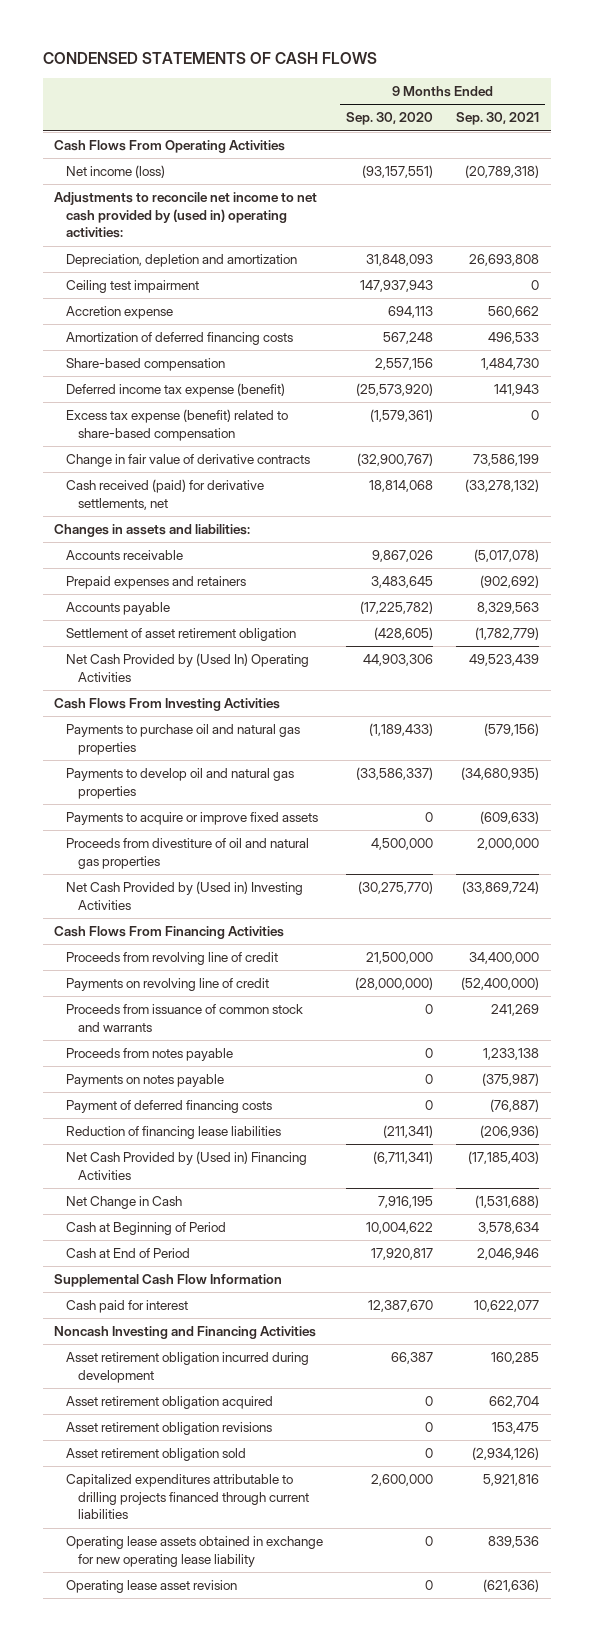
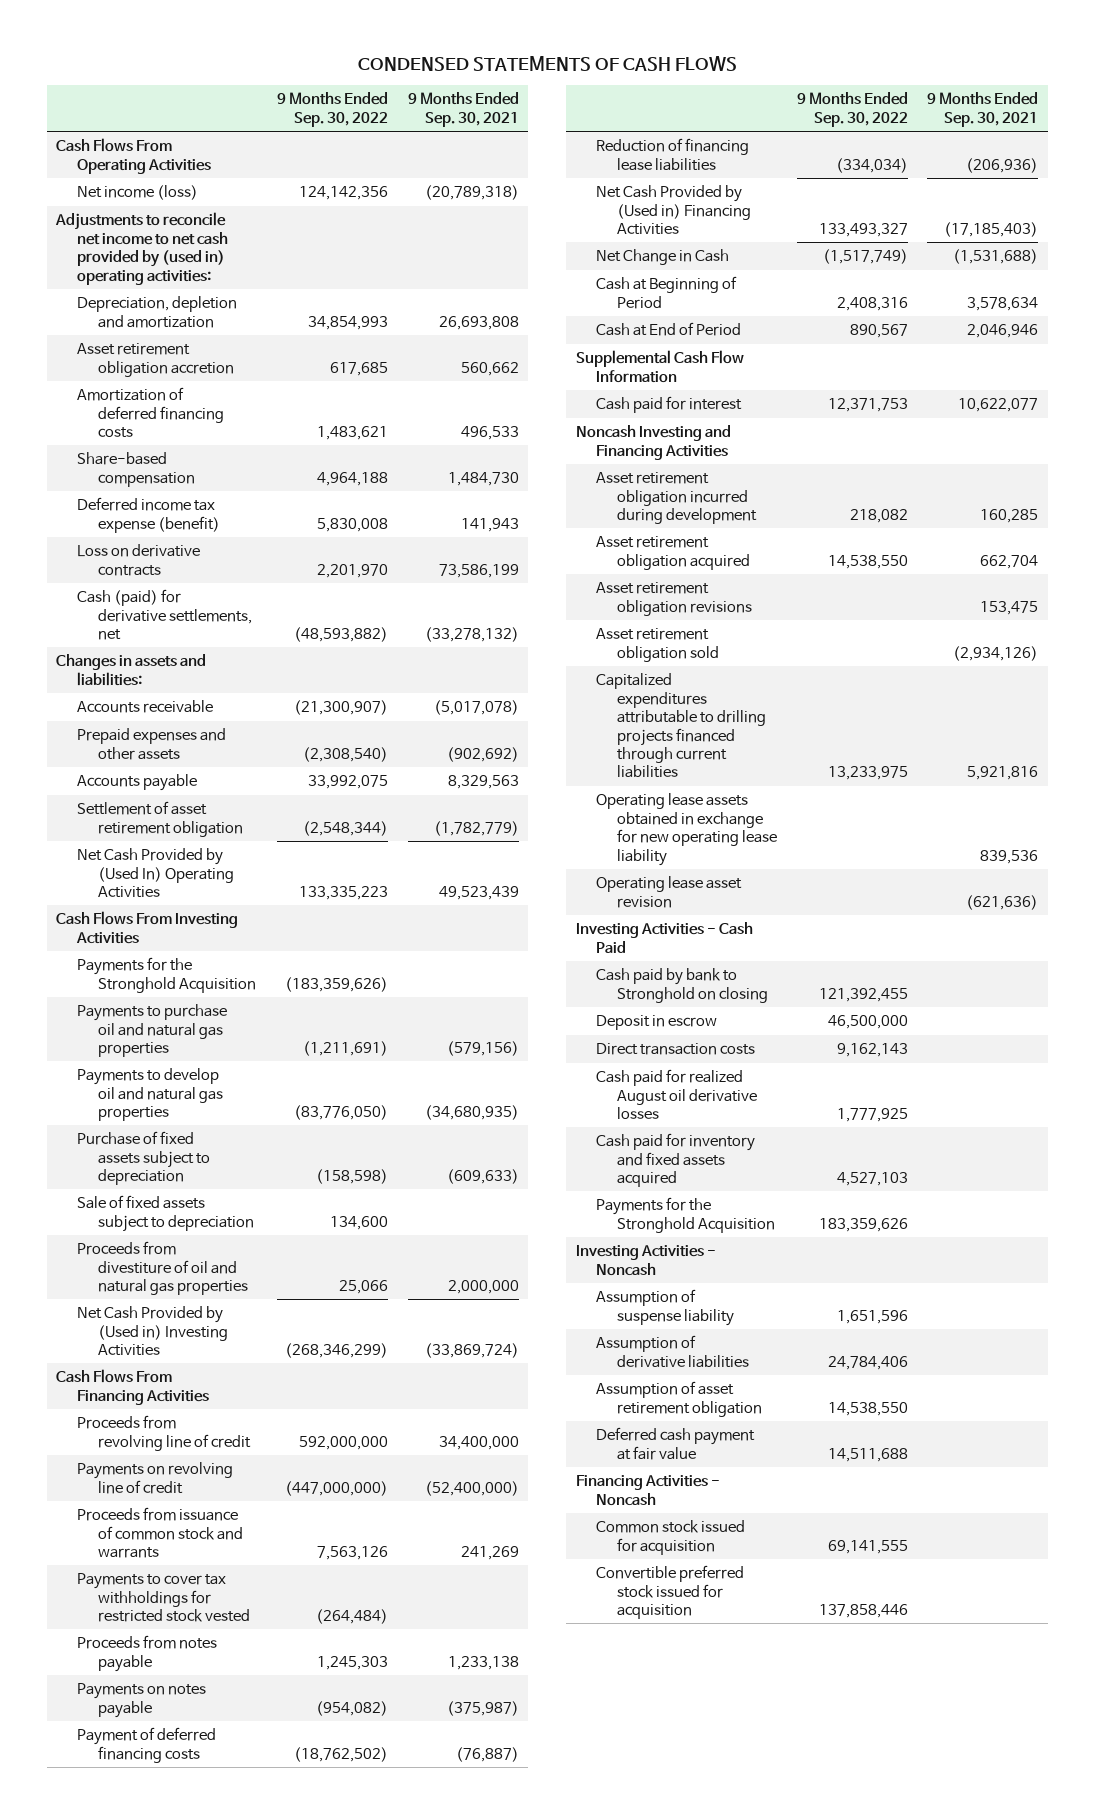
[346,112,434,126] Sep. 30, 2020 -> none
none -> [277,92,389,127] 9 Months Ended Sep. 30, 2022
[66,280,200,294] Ceiling test impairment -> none
[66,306,174,320] Accretion expense -> [77,343,234,377] Asset retirement obligation accretion
[66,409,289,441] Excess tax expense (benefit) related to share-based compensation -> none
[66,454,311,468] Change in fair value of derivative contracts -> [77,544,201,576] Loss on derivative contracts
[66,479,265,510] Cash received (paid) for derivative settlements, net -> [77,589,252,641] Cash (paid) for derivative settlements, net
[66,576,247,590] Prepaid expenses and retainers -> [77,728,227,760] Prepaid expenses and other assets
none -> [77,957,256,993] Payments for the Stronghold Acquisition
[66,812,319,826] Payments to acquire or improve fixed assets -> [77,1131,210,1186] Purchase of fixed assets subject to depreciation
none -> [77,1195,254,1232] Sale of fixed assets subject to depreciation
none -> [77,1573,250,1623] Payments to cover tax withholdings for restricted stock vested
none -> [575,922,753,953] Investing Activities - Cash Paid
none -> [596,968,769,1003] Cash paid by bank to Stronghold on closing
none -> [596,1015,718,1031] Deposit in escrow
none -> [596,1043,756,1056] Direct transaction costs
none -> [596,1069,758,1120] Cash paid for realized August oil derivative losses
none -> [596,1133,756,1188] Cash paid for inventory and fixed assets acquired
none -> [596,1197,776,1233] Payments for the Stronghold Acquisition
none -> [575,1245,716,1276] Investing Activities - Noncash
none -> [596,1289,735,1326] Assumption of suspense liability
none -> [596,1335,750,1368] Assumption of derivative liabilities
none -> [596,1381,763,1417] Assumption of asset retirement obligation
none -> [596,1427,756,1460] Deferred cash payment at fair value
none -> [575,1475,720,1506] Financing Activities - Noncash
none -> [596,1520,746,1555] Common stock issued for acquisition
none -> [596,1565,745,1620] Convertible preferred stock issued for acquisition

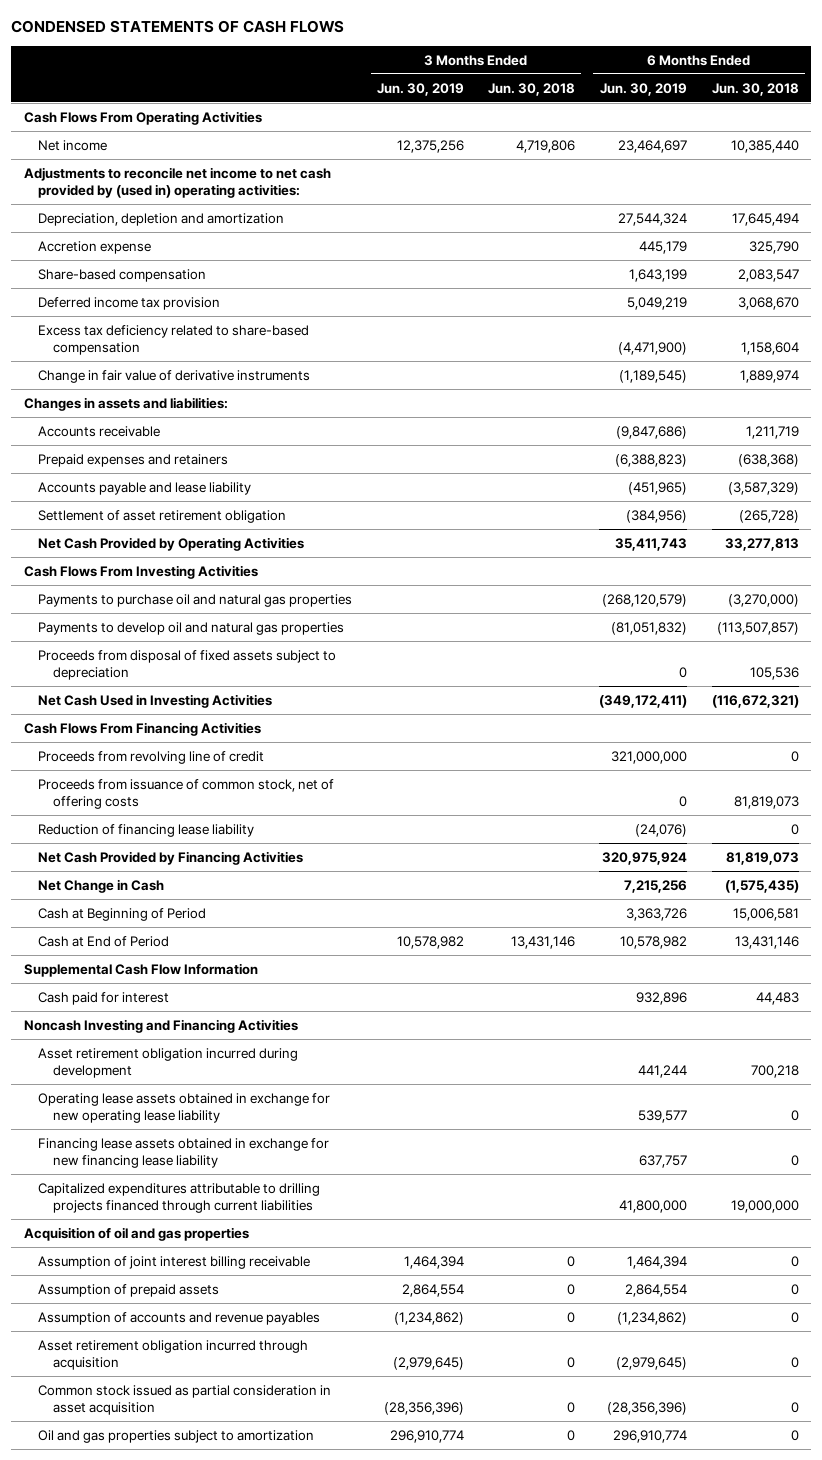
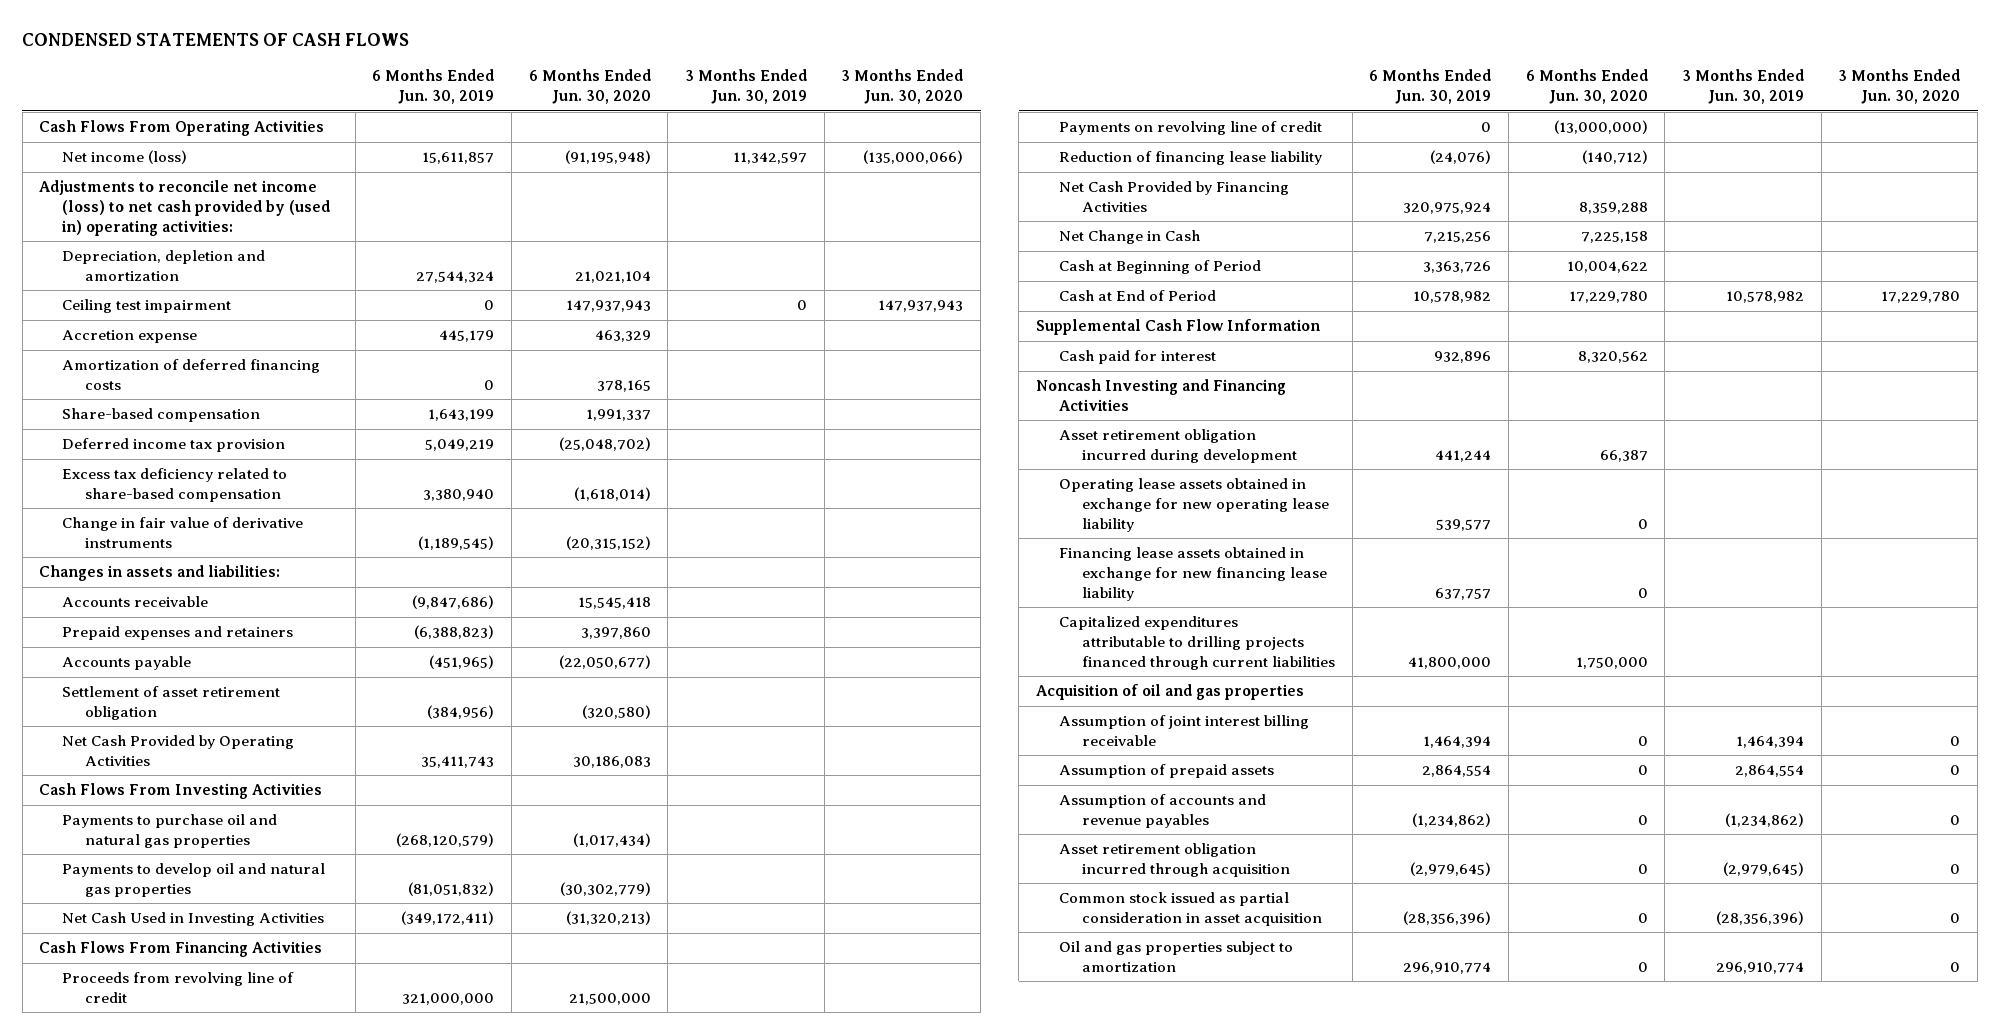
[488,82,576,96] Jun. 30, 2018 -> none
[711,82,799,96] Jun. 30, 2018 -> none
none -> [528,69,651,105] 6 Months Ended Jun. 30, 2020
none -> [841,69,964,105] 3 Months Ended Jun. 30, 2020
[38,139,108,151] Net income -> [62,150,188,165] Net income (loss)
[396,139,464,153] 12,375,256 -> [733,152,808,165] 11,342,597
[618,139,688,153] 23,464,697 -> [422,152,495,165] 15,611,857
[23,166,331,199] Adjustments to reconcile net income to net cash provided by (used in) operating activities: -> [39,180,331,236] Adjustments to reconcile net income (loss) to net cash provided by (used in) operating activities:
none -> [62,299,232,314] Ceiling test impairment
none -> [62,359,321,390] Amortization of deferred financing costs
[618,342,688,356] (4,471,900) -> [423,488,495,501] 3,380,940
[38,481,252,495] Accounts payable and lease liability -> [62,656,192,671] Accounts payable
[38,649,337,681] Proceeds from disposal of fixed assets subject to depreciation -> none
[38,778,335,810] Proceeds from issuance of common stock, net of offering costs -> none
none -> [1058,121,1322,136] Payments on revolving line of credit

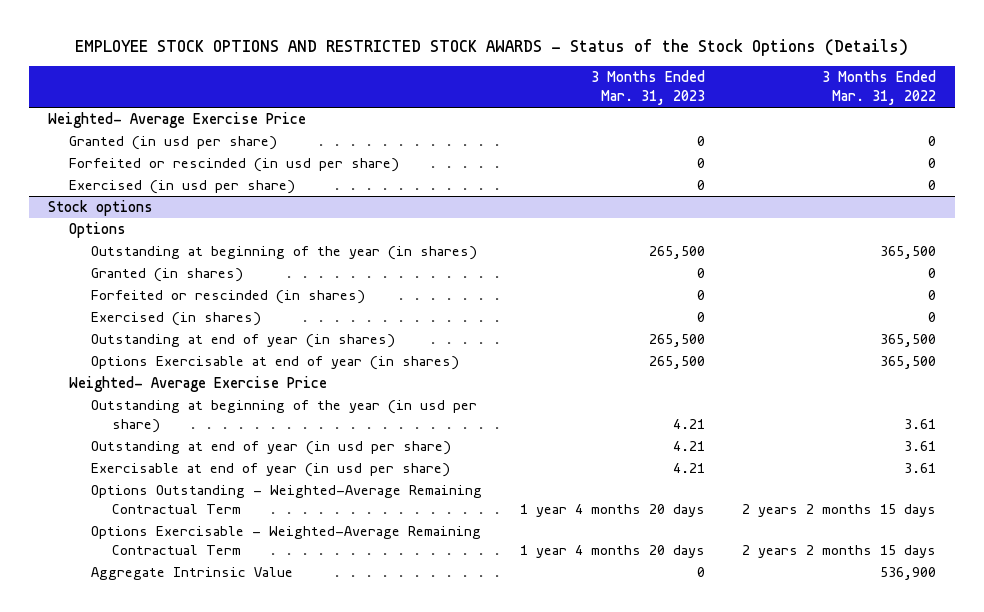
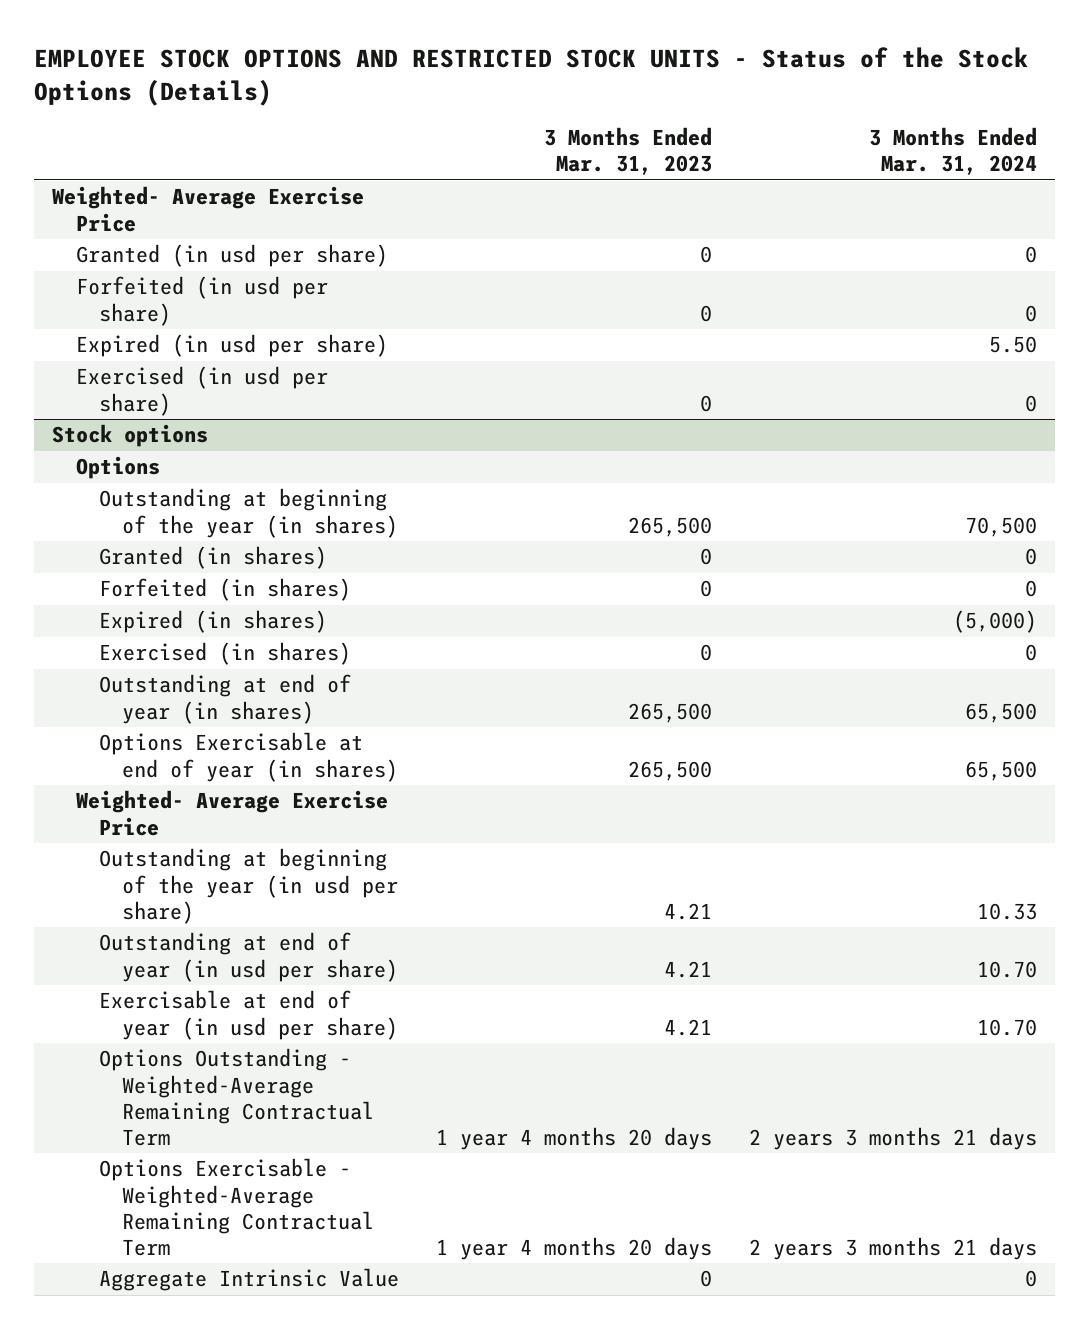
[75,38,909,56] EMPLOYEE STOCK OPTIONS AND RESTRICTED STOCK AWARDS - Status of the Stock Options (Details) -> [33,47,1028,107] EMPLOYEE STOCK OPTIONS AND RESTRICTED STOCK UNITS - Status of the Stock Options (Details)
[822,70,937,105] 3 Months Ended Mar. 31, 2022 -> none
none -> [868,127,1037,176] 3 Months Ended Mar. 31, 2024
[69,158,400,173] Forfeited or rescinded (in usd per share) -> [75,276,328,326] Forfeited (in usd per share)
none -> [75,334,388,358] Expired (in usd per share)
[90,290,365,305] Forfeited or rescinded (in shares) -> [98,578,351,602] Forfeited (in shares)
none -> [98,610,327,634] Expired (in shares)

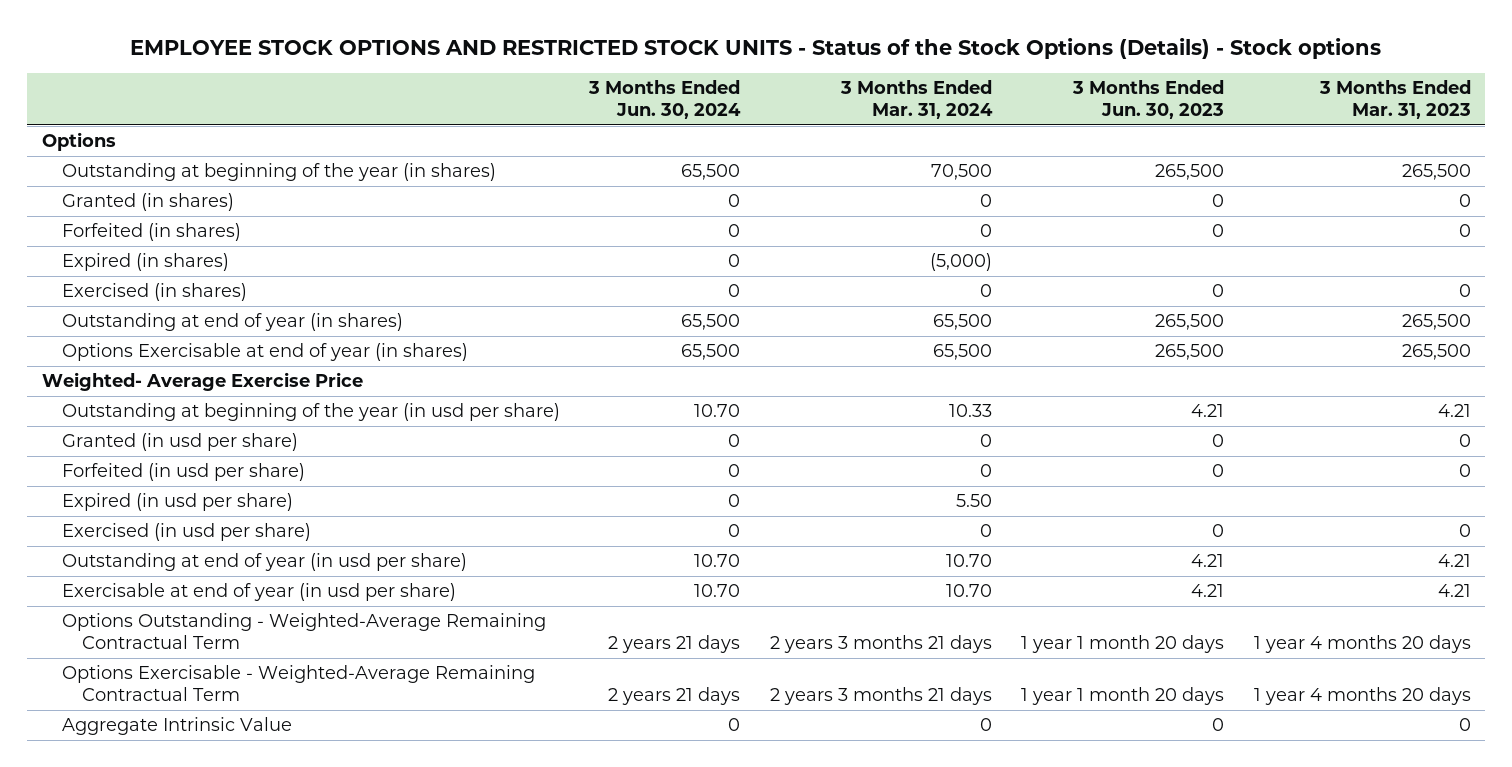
[33,47,1028,107] EMPLOYEE STOCK OPTIONS AND RESTRICTED STOCK UNITS - Status of the Stock Options (Details) -> [130,38,1382,60] EMPLOYEE STOCK OPTIONS AND RESTRICTED STOCK UNITS - Status of the Stock Options (Details) - Stock options
none -> [588,80,742,120] 3 Months Ended Jun. 30, 2024
none -> [1072,80,1225,120] 3 Months Ended Jun. 30, 2023
[52,186,365,232] Weighted- Average Exercise Price -> none
[52,424,209,448] Stock options -> none
[75,244,388,268] Granted (in usd per share) -> [61,433,298,452] Granted (in usd per share)
[75,276,328,326] Forfeited (in usd per share) -> [61,463,305,482] Forfeited (in usd per share)
[75,334,388,358] Expired (in usd per share) -> [61,493,293,512] Expired (in usd per share)
[75,366,328,416] Exercised (in usd per share) -> [61,523,311,542] Exercised (in usd per share)

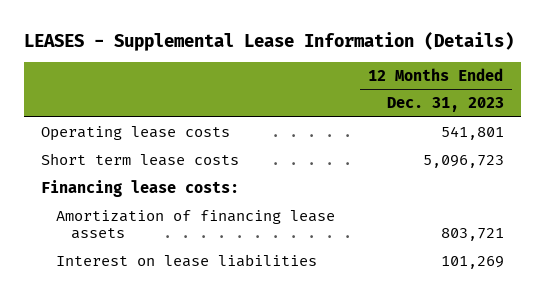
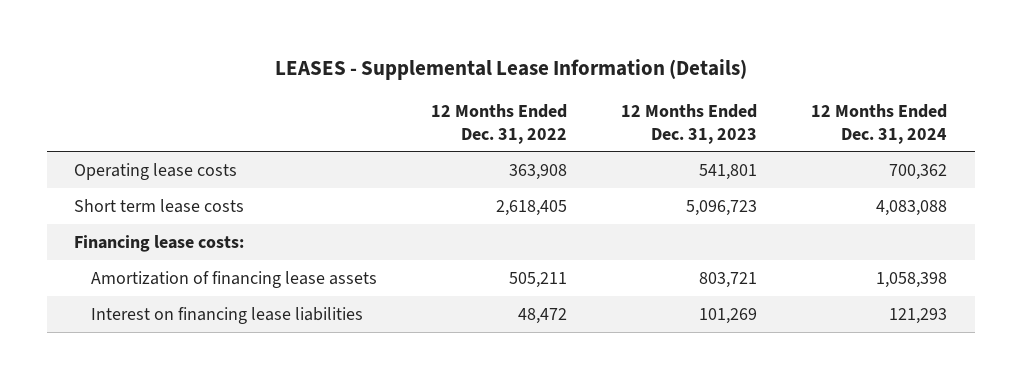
none -> [431,103,568,144] 12 Months Ended Dec. 31, 2022
none -> [811,103,948,144] 12 Months Ended Dec. 31, 2024
[56,253,318,267] Interest on lease liabilities -> [90,306,363,324] Interest on financing lease liabilities

